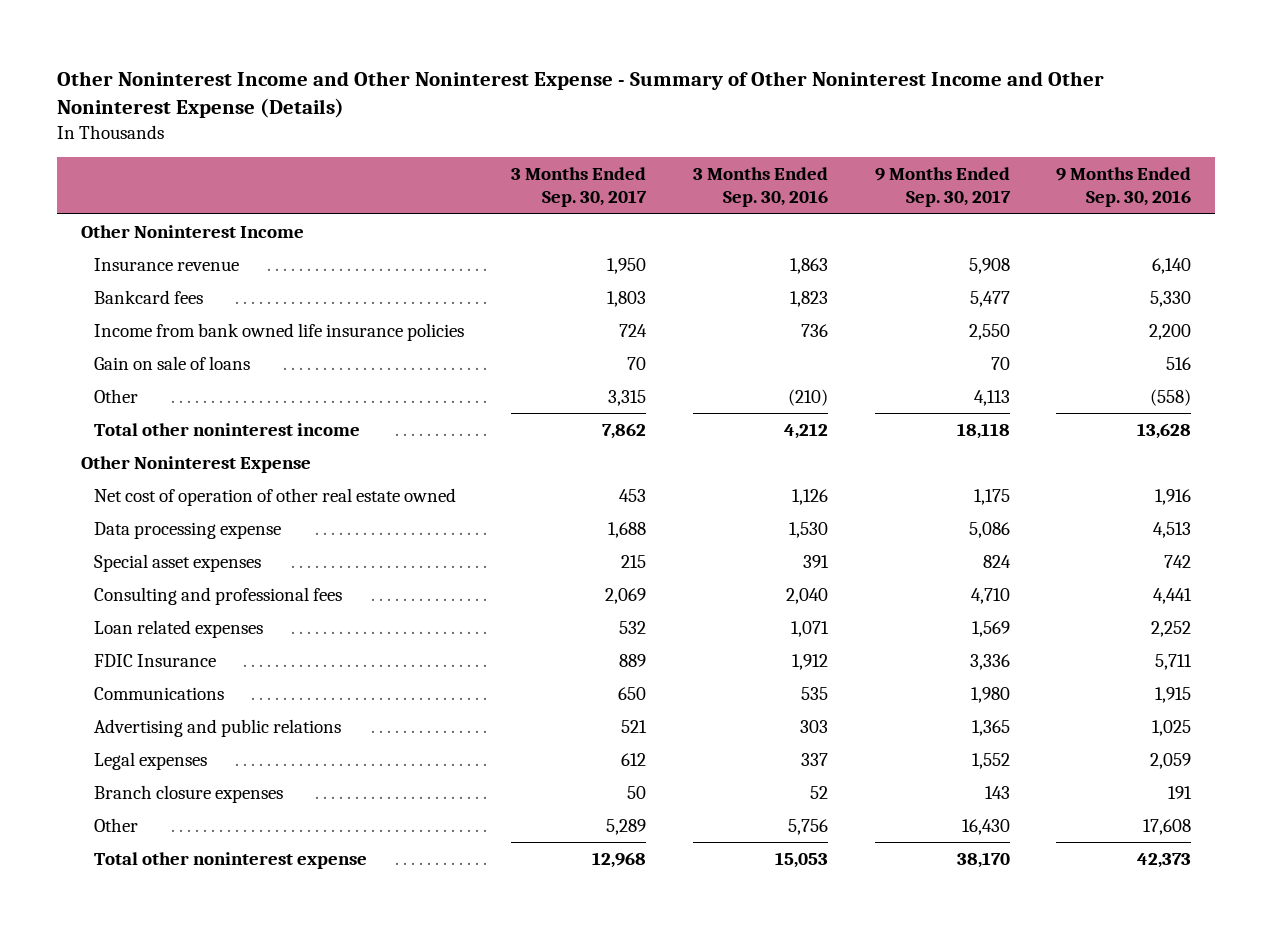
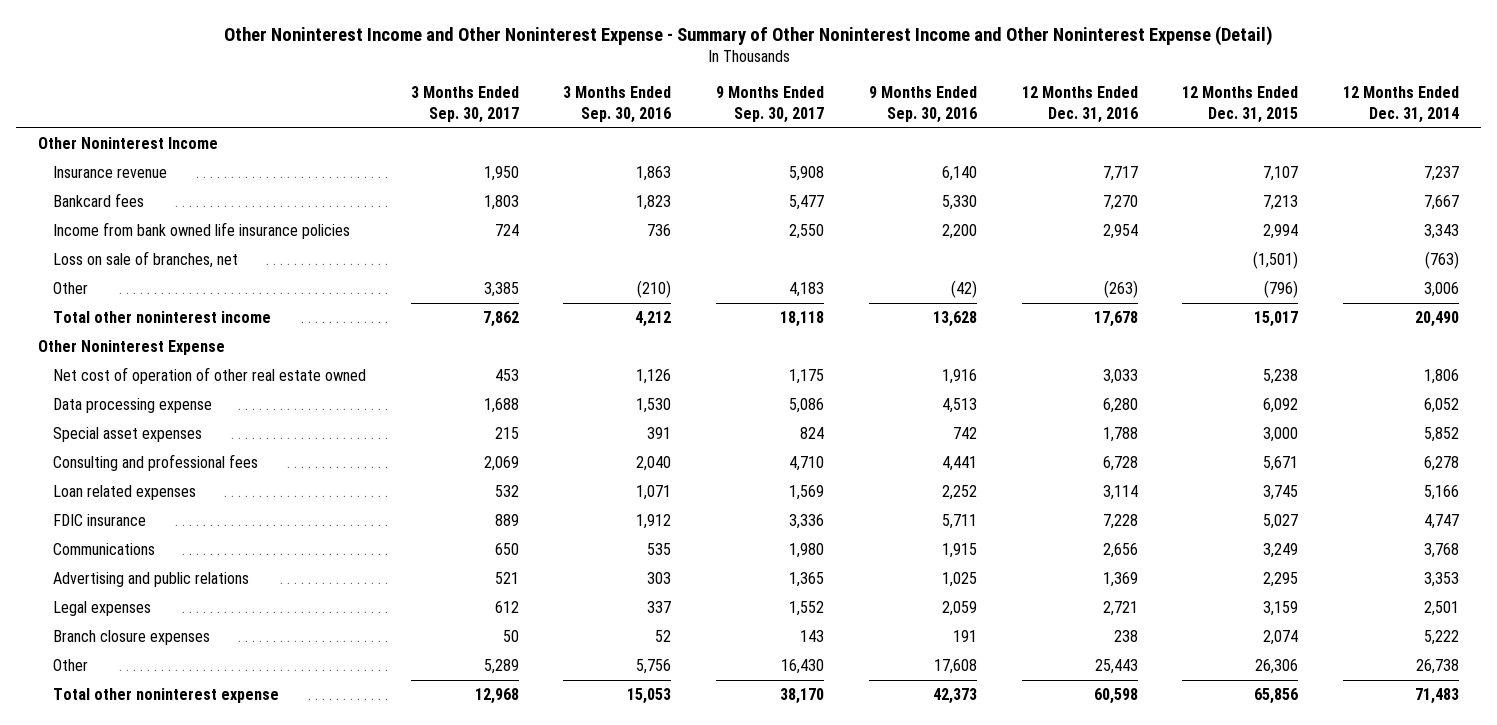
[57,70,1105,119] Other Noninterest Income and Other Noninterest Expense - Summary of Other Noninterest Income and Other Noninterest Expense (Details) -> [223,25,1273,46] Other Noninterest Income and Other Noninterest Expense - Summary of Other Noninterest Income and Other Noninterest Expense (Detail)
none -> [1021,86,1138,124] 12 Months Ended Dec. 31, 2016
none -> [1182,86,1299,124] 12 Months Ended Dec. 31, 2015
none -> [1343,86,1460,124] 12 Months Ended Dec. 31, 2014
[93,355,250,370] Gain on sale of loans -> none
none -> [53,250,239,268] Loss on sale of branches, net
[607,389,646,406] 3,315 -> [483,281,519,297] 3,385
[973,389,1010,406] 4,113 -> [789,281,825,297] 4,183
[1150,388,1192,406] (558) -> [950,279,977,298] (42)
[93,653,216,667] FDIC Insurance -> [53,513,147,526] FDIC insurance

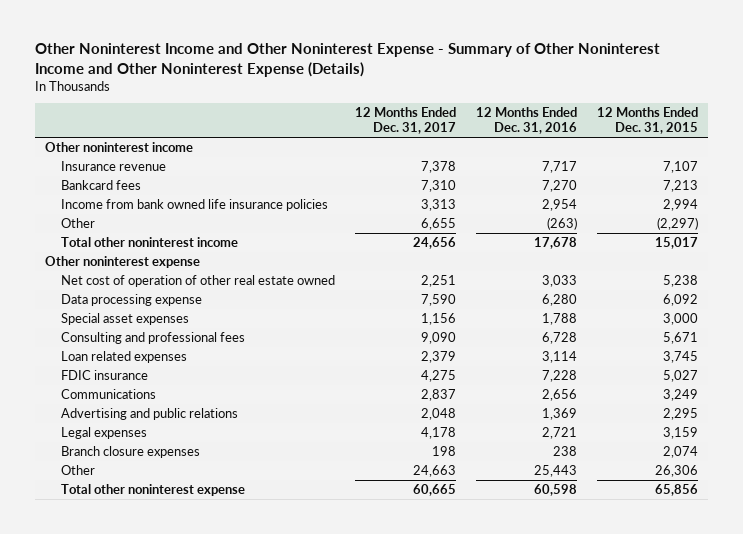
[223,25,1273,46] Other Noninterest Income and Other Noninterest Expense - Summary of Other Noninterest Income and Other Noninterest Expense (Detail) -> [35,43,661,77] Other Noninterest Income and Other Noninterest Expense - Summary of Other Noninterest Income and Other Noninterest Expense (Details)
[410,86,519,124] 3 Months Ended Sep. 30, 2017 -> none
[563,86,672,124] 3 Months Ended Sep. 30, 2016 -> none
[716,86,825,124] 9 Months Ended Sep. 30, 2017 -> none
[868,86,977,124] 9 Months Ended Sep. 30, 2016 -> none
[1343,86,1460,124] 12 Months Ended Dec. 31, 2014 -> none
none -> [354,107,456,134] 12 Months Ended Dec. 31, 2017
[37,136,218,149] Other Noninterest Income -> [45,142,194,153] Other noninterest income
[53,250,239,268] Loss on sale of branches, net -> none
[1264,279,1299,298] (796) -> [656,217,698,231] (2,297)
[37,339,225,355] Other Noninterest Expense -> [45,256,201,269] Other noninterest expense

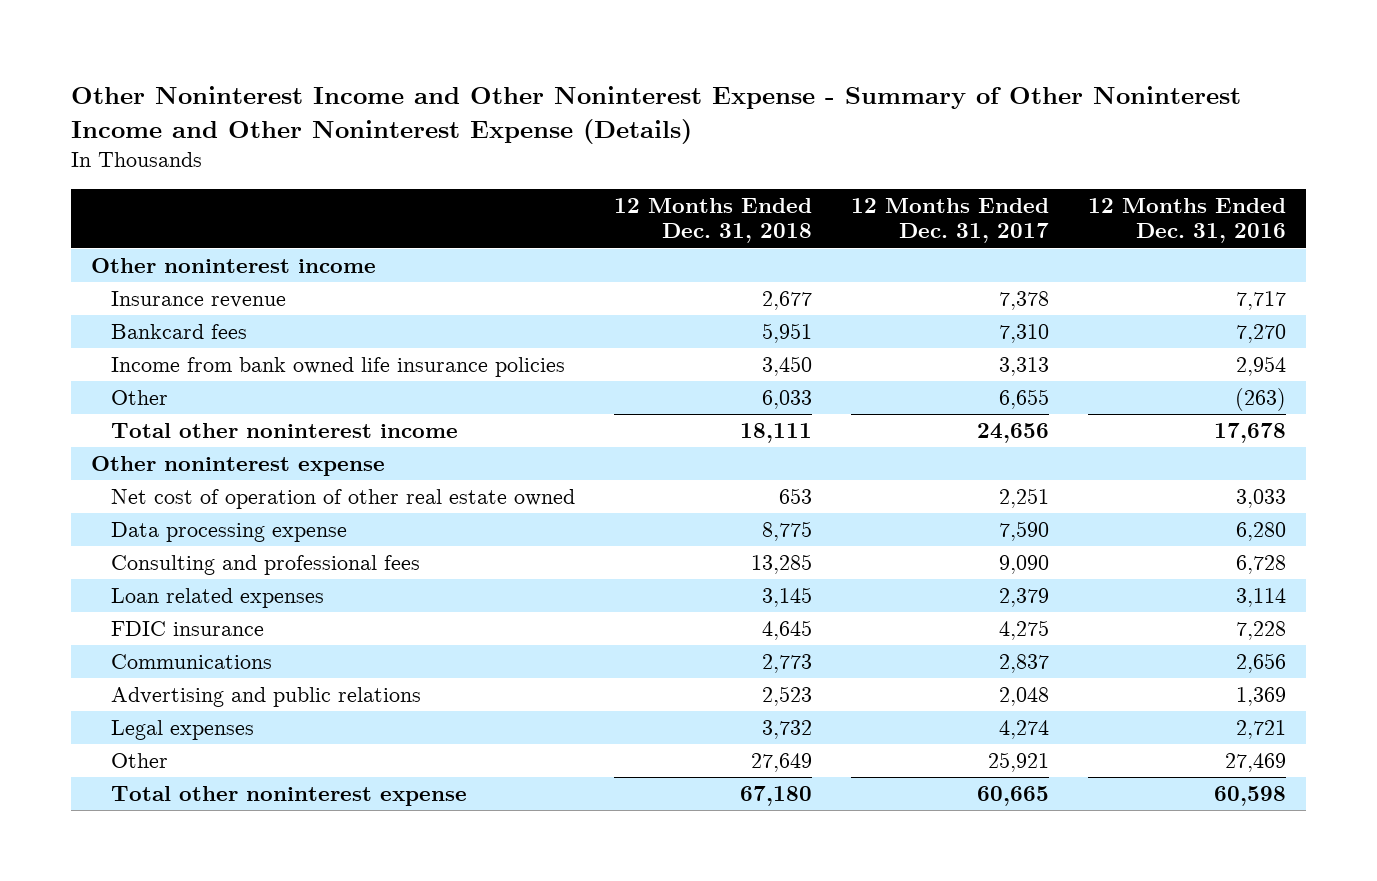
[596,107,698,134] 12 Months Ended Dec. 31, 2015 -> none
none -> [613,197,812,244] 12 Months Ended Dec. 31, 2018
[60,313,189,326] Special asset expenses -> none
[60,446,200,459] Branch closure expenses -> none
[420,427,456,440] 4,178 -> [999,719,1050,739] 4,274
[412,465,456,478] 24,663 -> [988,751,1050,772] 25,921
[533,465,577,478] 25,443 -> [1225,752,1287,772] 27,469

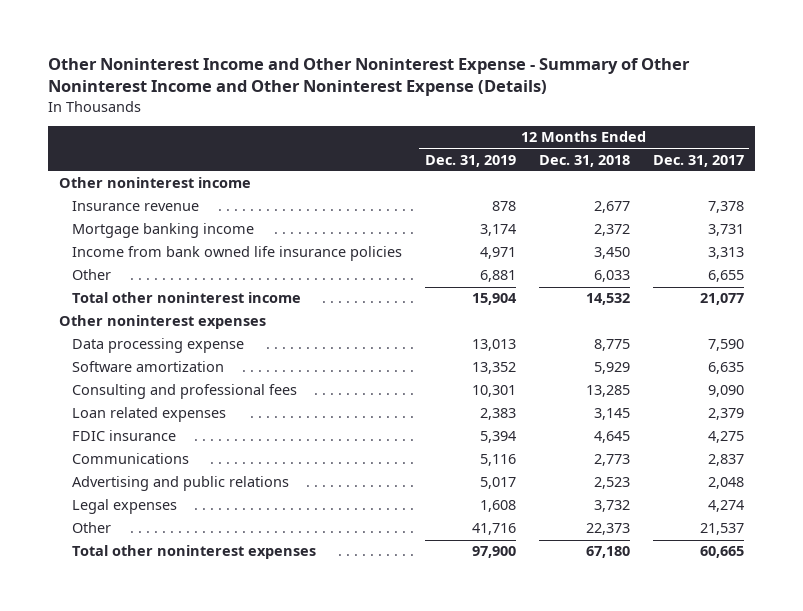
[1088,197,1287,244] 12 Months Ended Dec. 31, 2016 -> none
none -> [425,154,517,167] Dec. 31, 2019
[110,323,247,339] Bankcard fees -> none
none -> [72,223,255,239] Mortgage banking income
[110,488,575,509] Net cost of operation of other real estate owned -> none
[739,422,812,443] 18,111 -> [585,293,630,306] 14,532
[977,422,1050,443] 24,656 -> [699,293,744,306] 21,077
[90,455,385,476] Other noninterest expense -> [59,315,267,330] Other noninterest expenses
none -> [72,361,225,373] Software amortization
[750,752,812,772] 27,649 -> [585,523,630,536] 22,373
[988,751,1050,772] 25,921 -> [699,523,744,536] 21,537
[110,785,467,806] Total other noninterest expense -> [72,545,317,560] Total other noninterest expenses

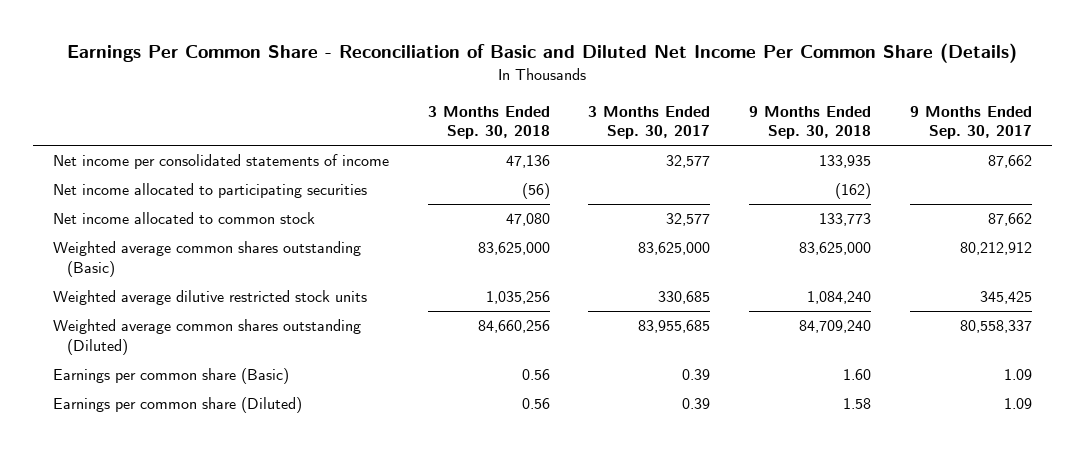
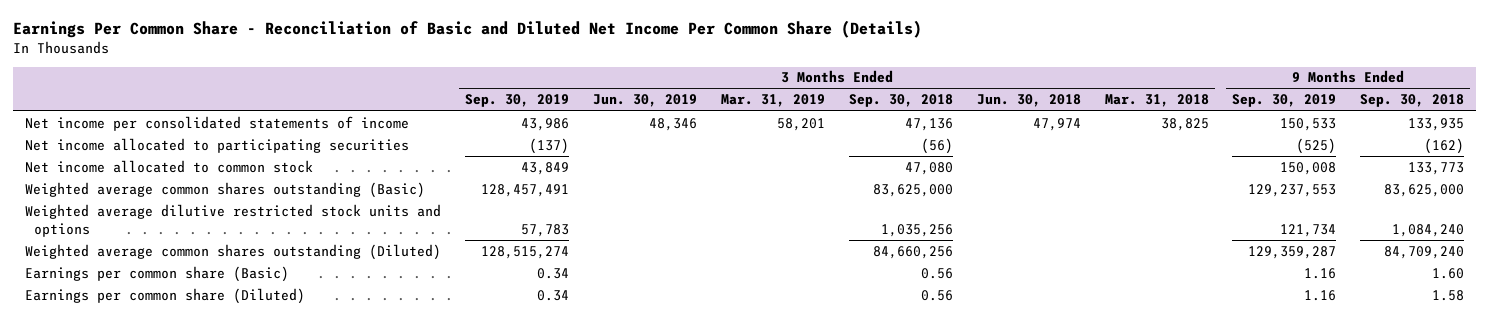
[588,105,711,140] 3 Months Ended Sep. 30, 2017 -> none
[910,105,1033,140] 9 Months Ended Sep. 30, 2017 -> none
none -> [464,94,569,108] Sep. 30, 2019
none -> [592,94,697,108] Jun. 30, 2019
none -> [720,94,825,108] Mar. 31, 2019
none -> [976,94,1081,108] Jun. 30, 2018
none -> [1104,94,1209,108] Mar. 31, 2018
none -> [1232,94,1337,108] Sep. 30, 2019
[52,290,367,306] Weighted average dilutive restricted stock units -> [24,203,441,237] Weighted average dilutive restricted stock units and options

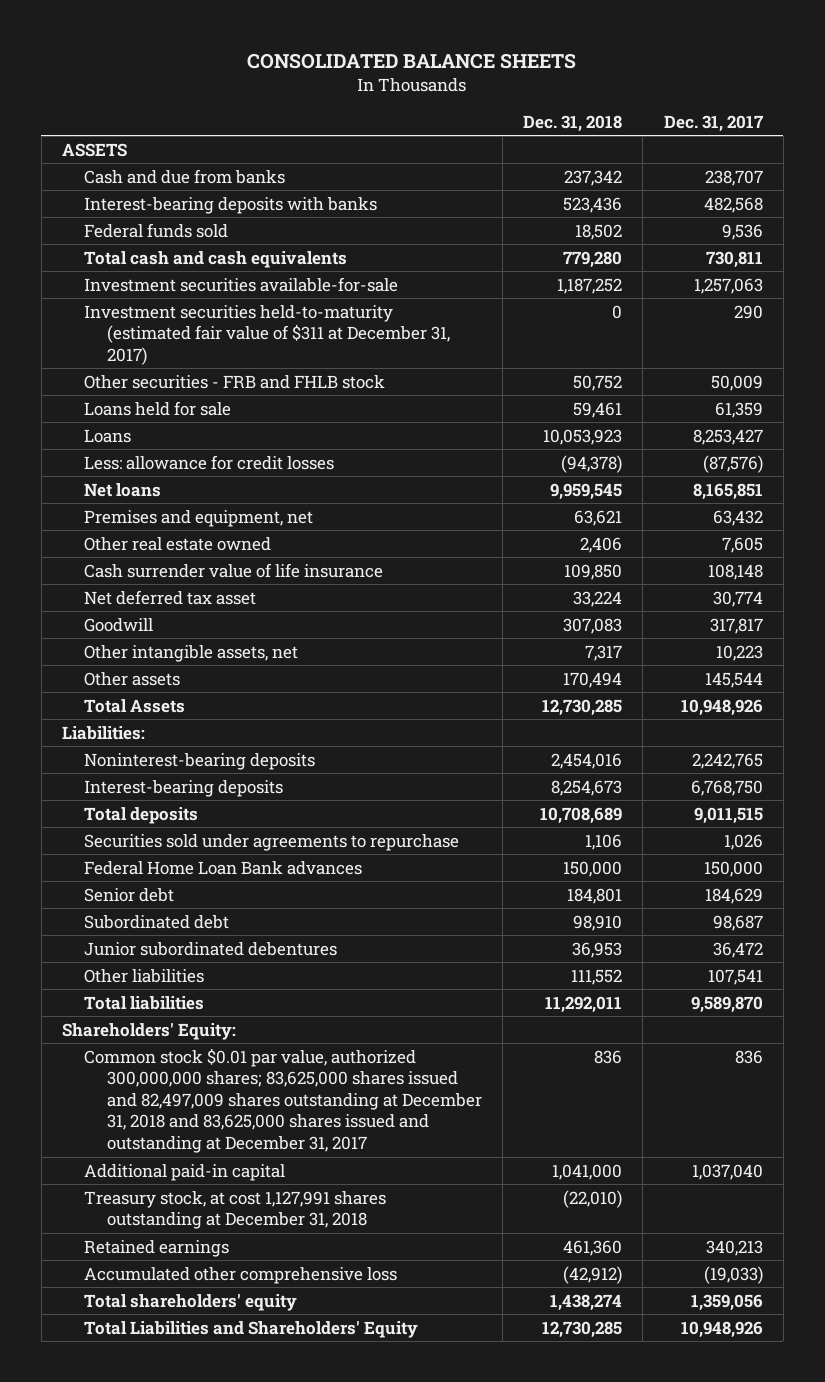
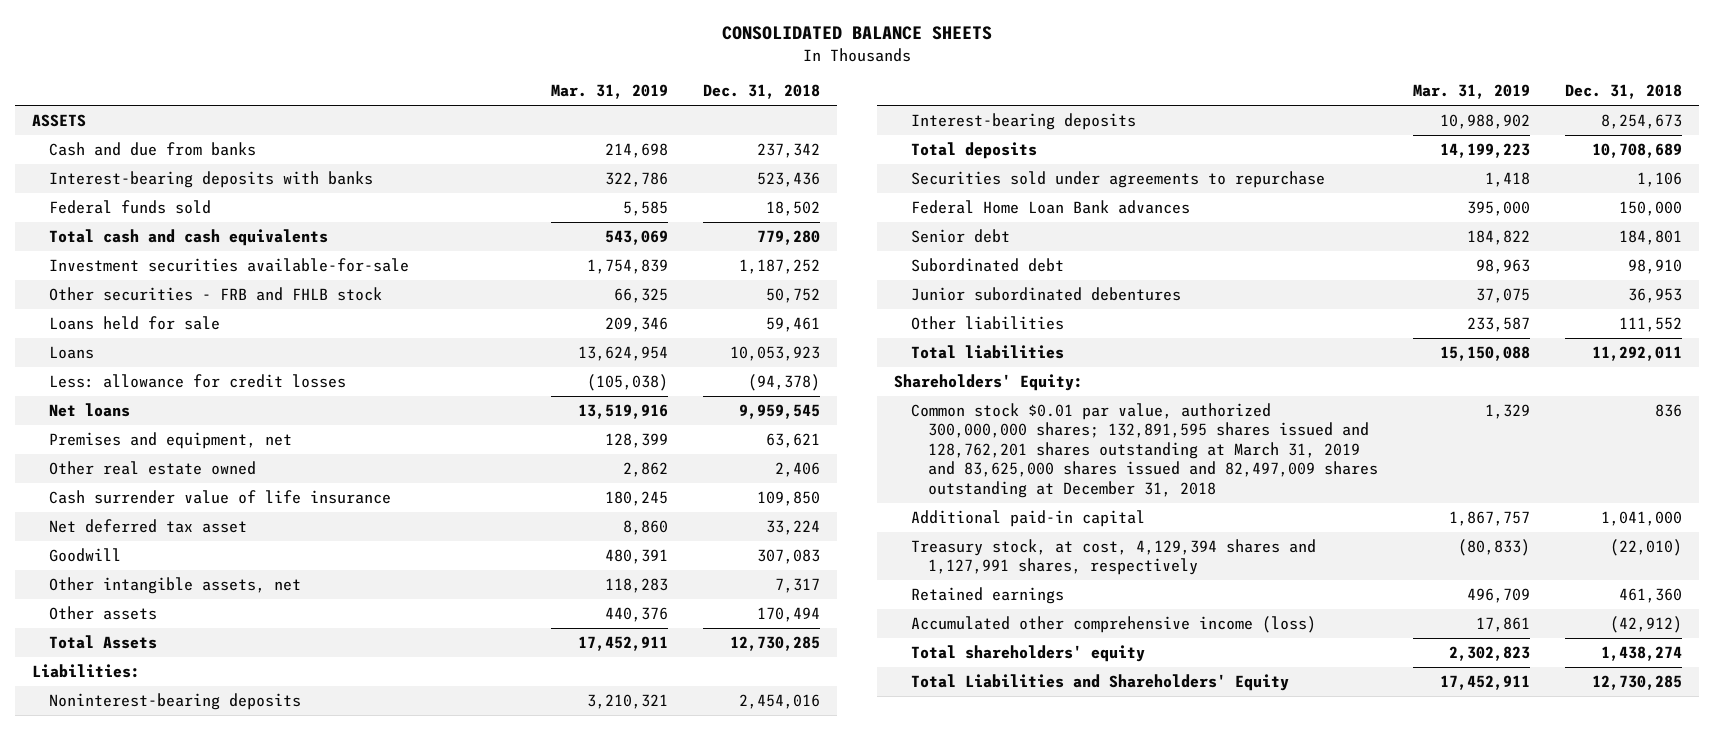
[663,114,763,132] Dec. 31, 2017 -> none
none -> [550,84,668,100] Mar. 31, 2019
[84,304,450,365] Investment securities held-to-maturity (estimated fair value of $311 at December 31, 2017) -> none
[84,1047,482,1154] Common stock $0.01 par value, authorized 300,000,000 shares; 83,625,000 shares issued and 82,497,009 shares outstanding at December 31, 2018 and 83,625,000 shares issued and outstanding at December 31, 2017 -> [911,402,1378,498] Common stock $0.01 par value, authorized 300,000,000 shares; 132,891,595 shares issued and 128,762,201 shares outstanding at March 31, 2019 and 83,625,000 shares issued and 82,497,009 shares outstanding at December 31, 2018
[84,1190,387,1230] Treasury stock, at cost 1,127,991 shares outstanding at December 31, 2018 -> [911,538,1317,576] Treasury stock, at cost, 4,129,394 shares and 1,127,991 shares, respectively
[84,1266,398,1284] Accumulated other comprehensive loss -> [911,615,1317,633] Accumulated other comprehensive income (loss)

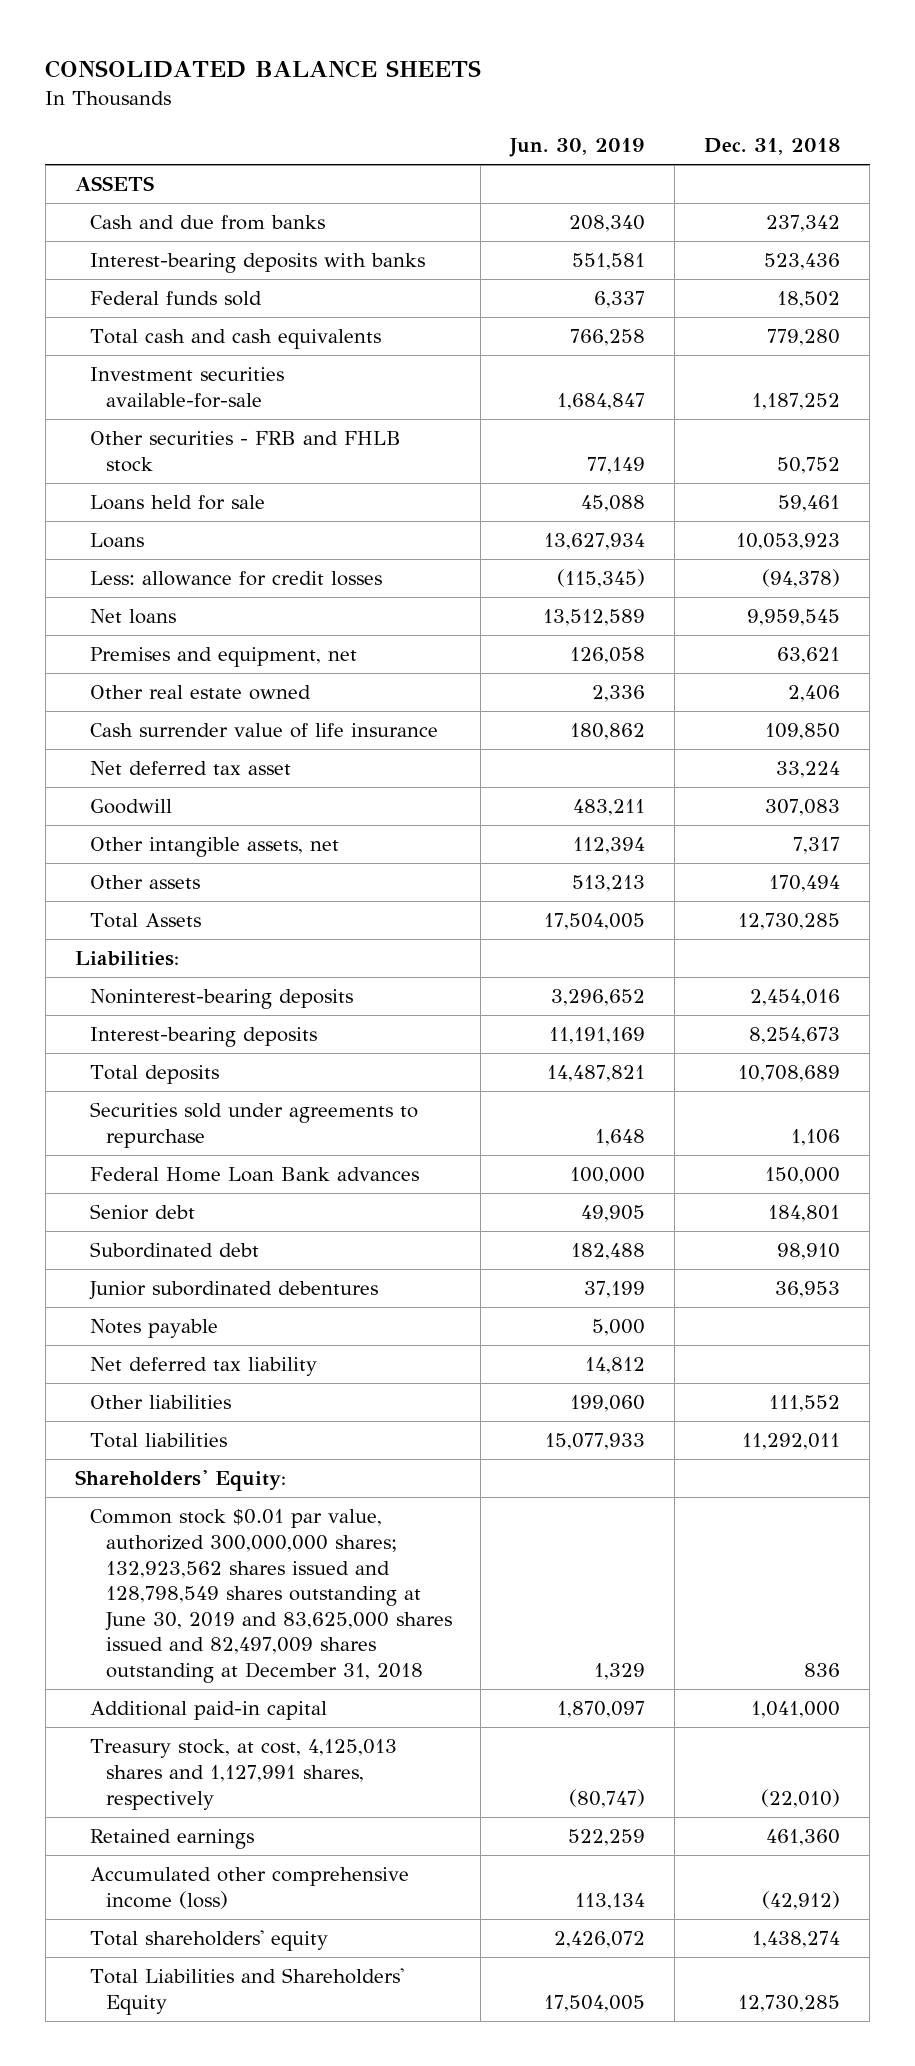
[550,84,668,100] Mar. 31, 2019 -> none
none -> [509,138,646,158] Jun. 30, 2019
none -> [90,1319,219,1339] Notes payable
none -> [90,1357,318,1377] Net deferred tax liability
[911,402,1378,498] Common stock $0.01 par value, authorized 300,000,000 shares; 132,891,595 shares issued and 128,762,201 shares outstanding at March 31, 2019 and 83,625,000 shares issued and 82,497,009 shares outstanding at December 31, 2018 -> [90,1509,452,1684] Common stock $0.01 par value, authorized 300,000,000 shares; 132,923,562 shares issued and 128,798,549 shares outstanding at June 30, 2019 and 83,625,000 shares issued and 82,497,009 shares outstanding at December 31, 2018
[911,538,1317,576] Treasury stock, at cost, 4,129,394 shares and 1,127,991 shares, respectively -> [90,1739,398,1810] Treasury stock, at cost, 4,125,013 shares and 1,127,991 shares, respectively

